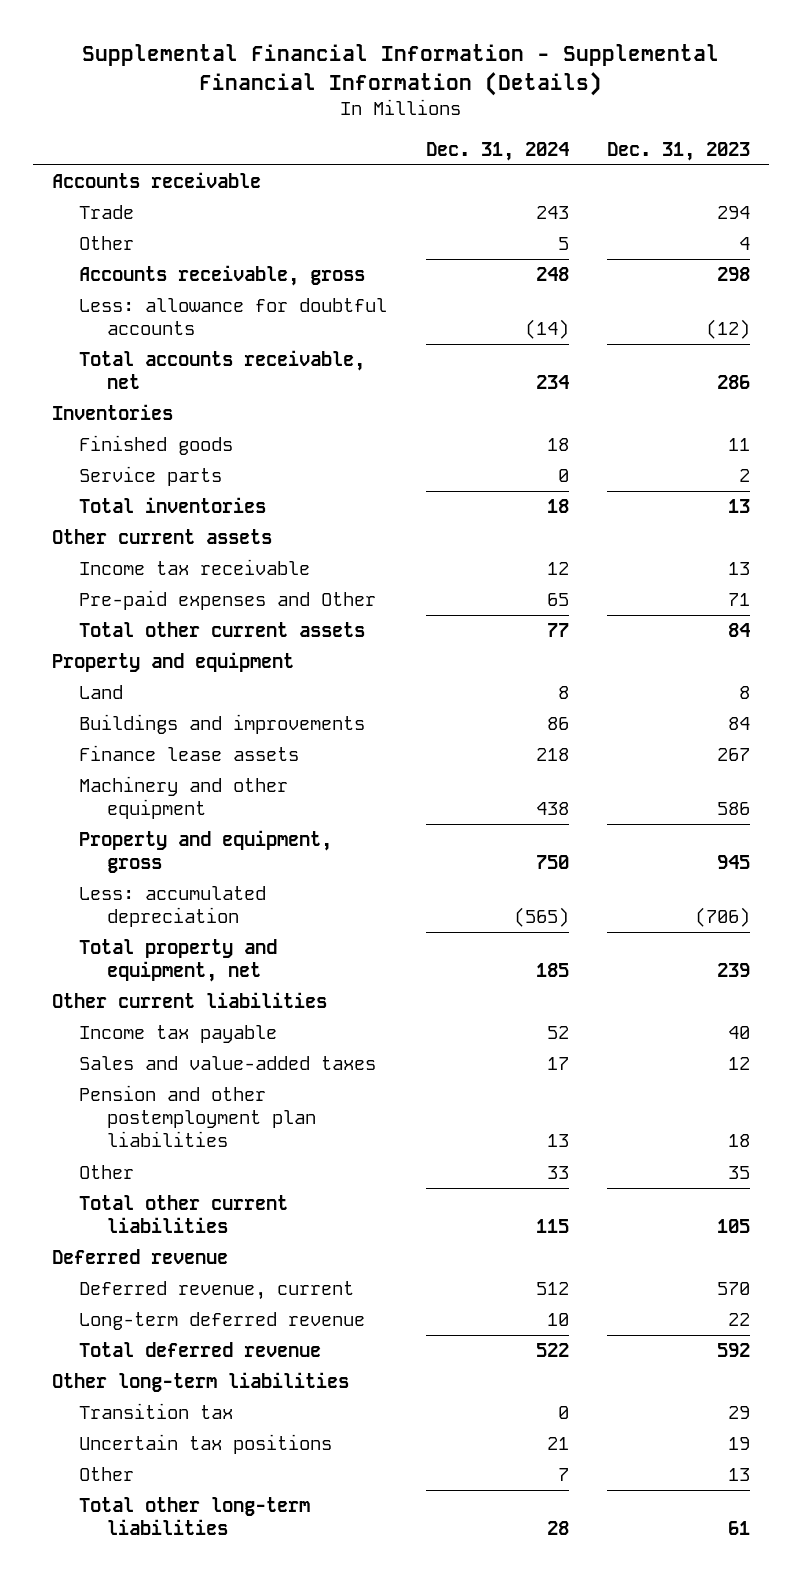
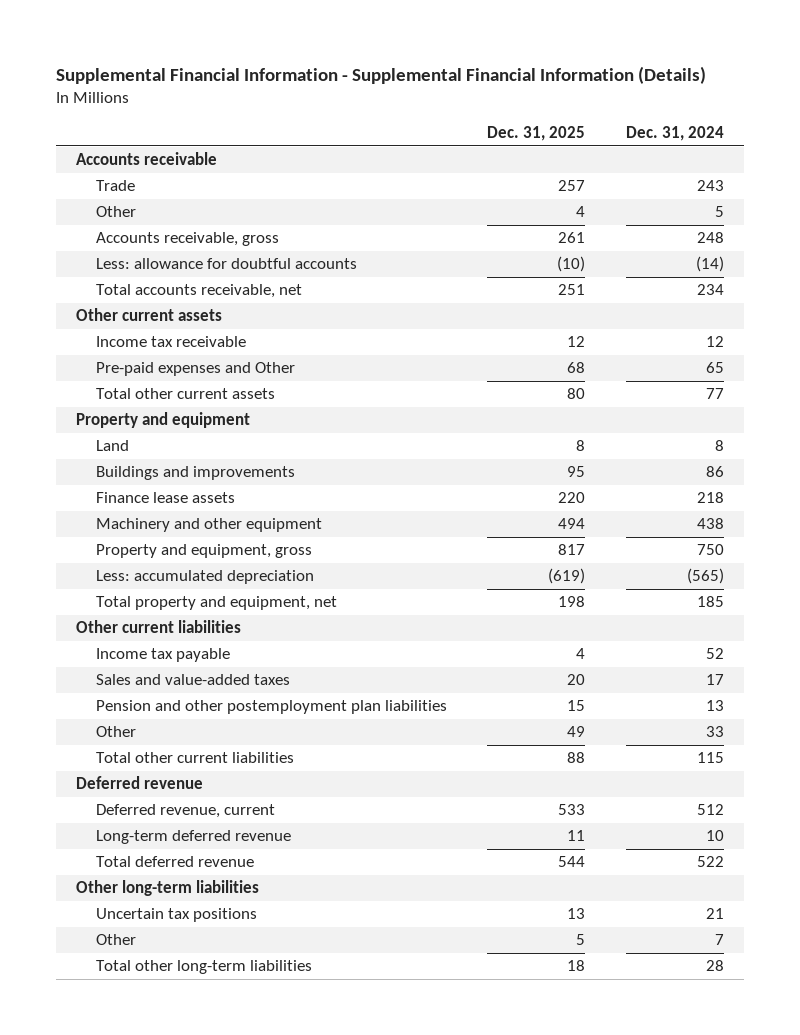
[606,141,750,161] Dec. 31, 2023 -> none
none -> [487,125,586,141] Dec. 31, 2025
[51,404,173,421] Inventories -> none
[79,435,234,456] Finished goods -> none
[79,466,223,487] Service parts -> none
[79,497,267,514] Total inventories -> none
[79,1403,234,1420] Transition tax -> none

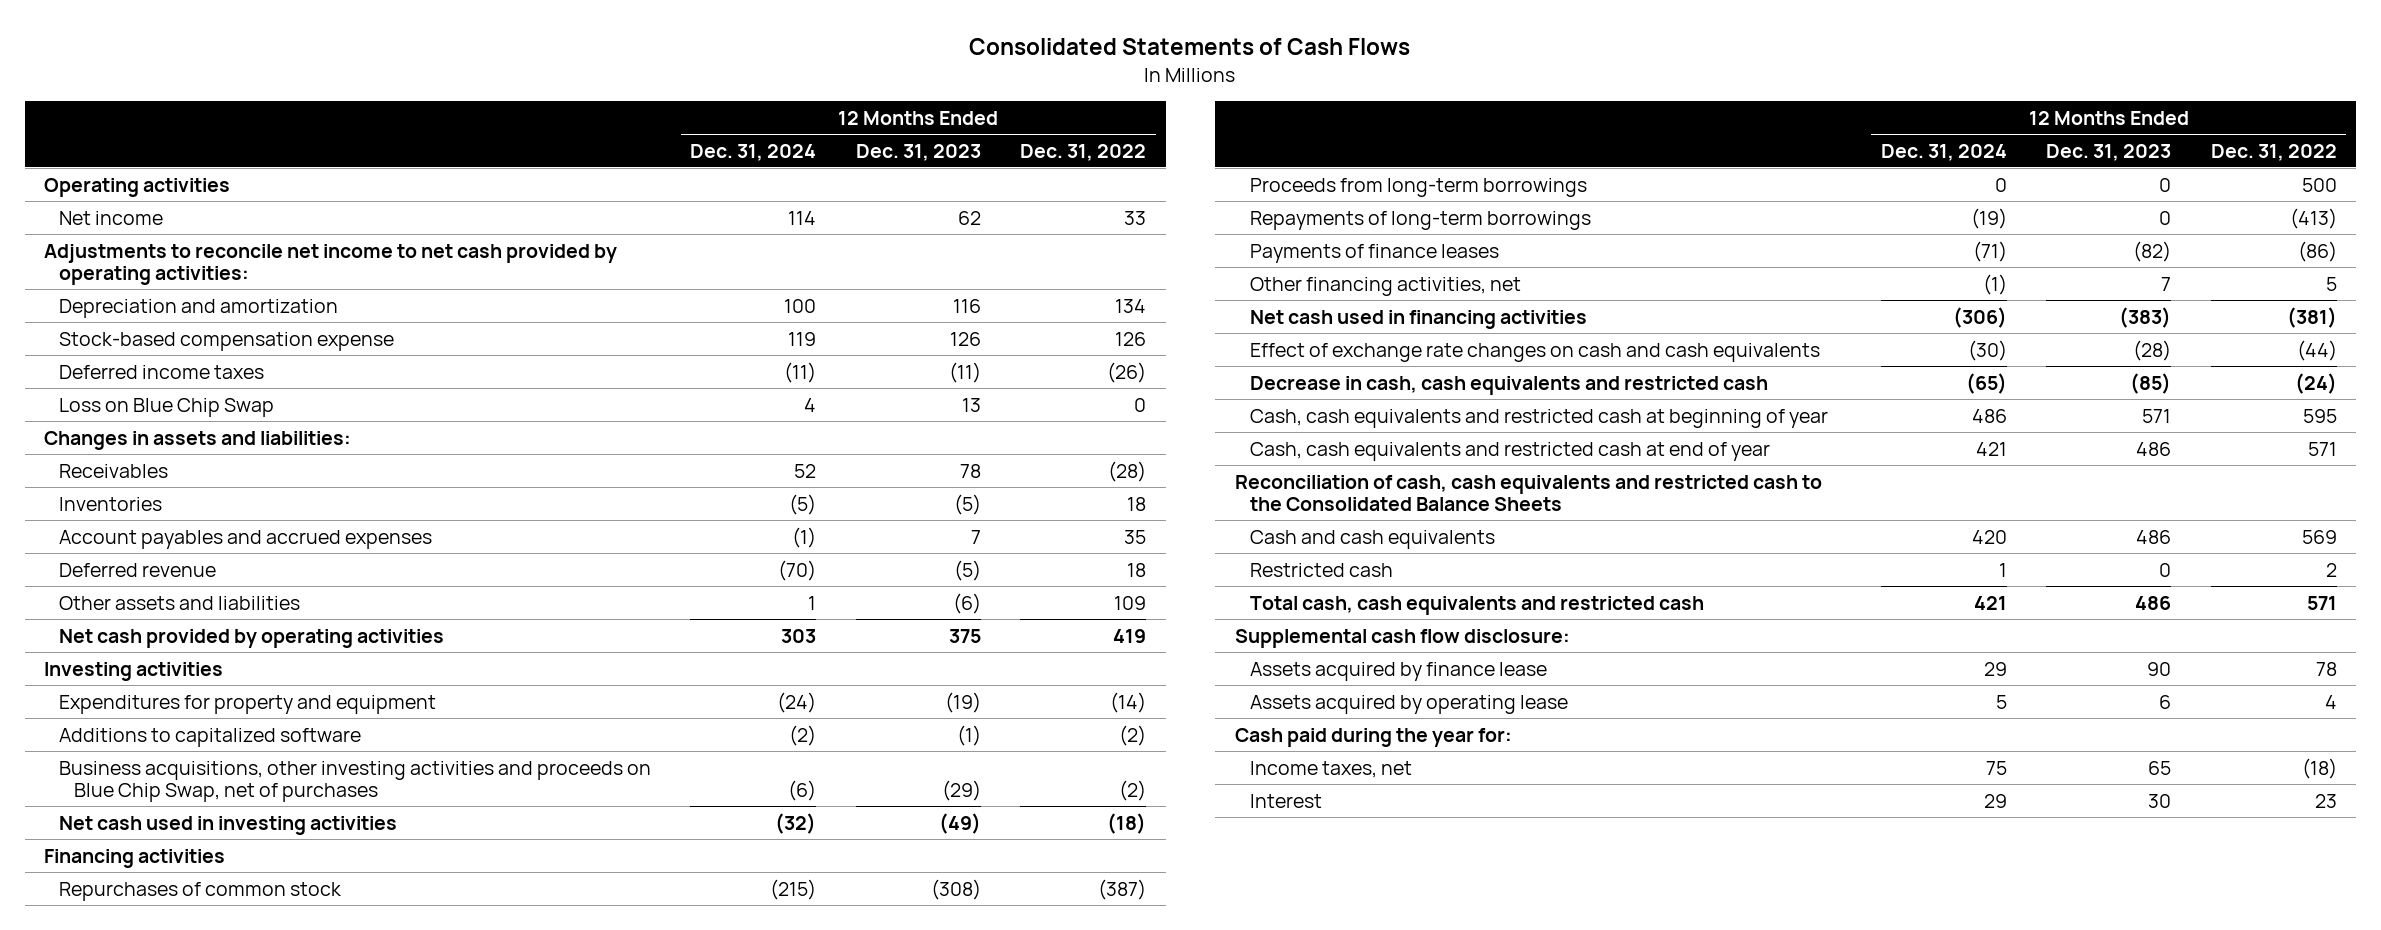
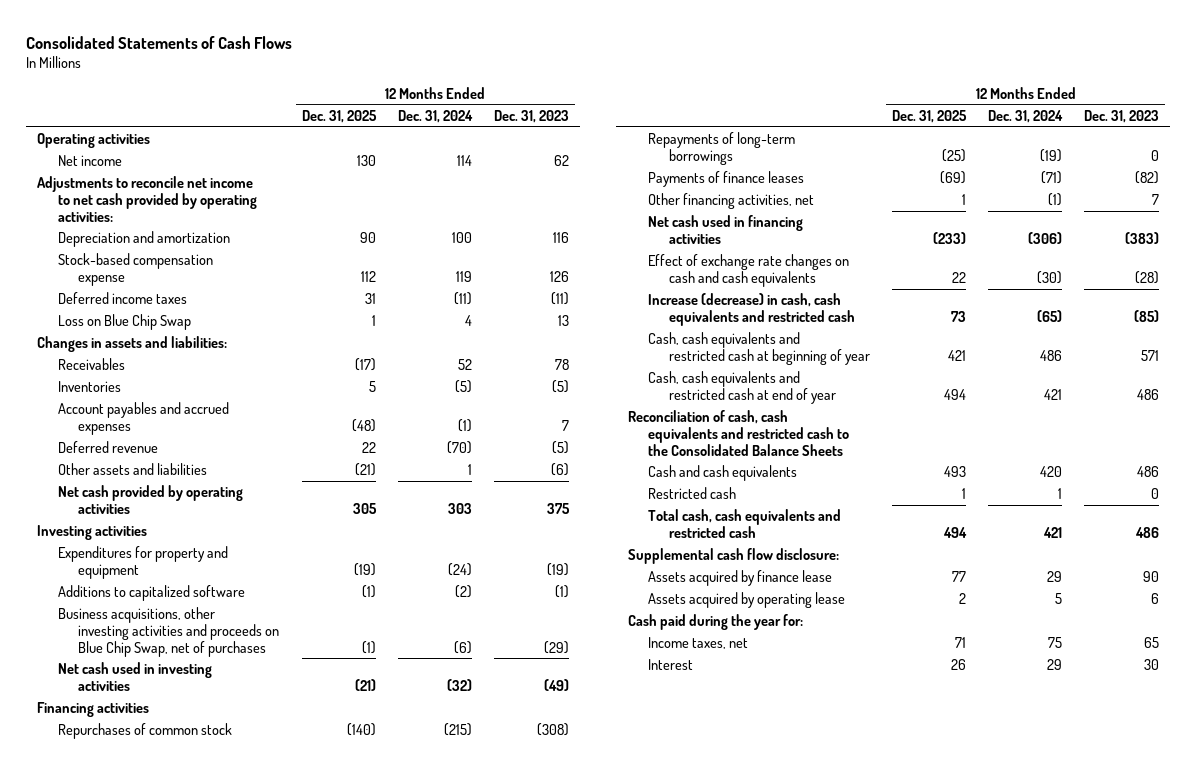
[1020,143,1147,161] Dec. 31, 2022 -> none
none -> [301,109,377,123] Dec. 31, 2025
[1249,177,1587,197] Proceeds from long-term borrowings -> none
[1249,375,1768,395] Decrease in cash, cash equivalents and restricted cash -> [648,293,855,326] Increase (decrease) in cash, cash equivalents and restricted cash

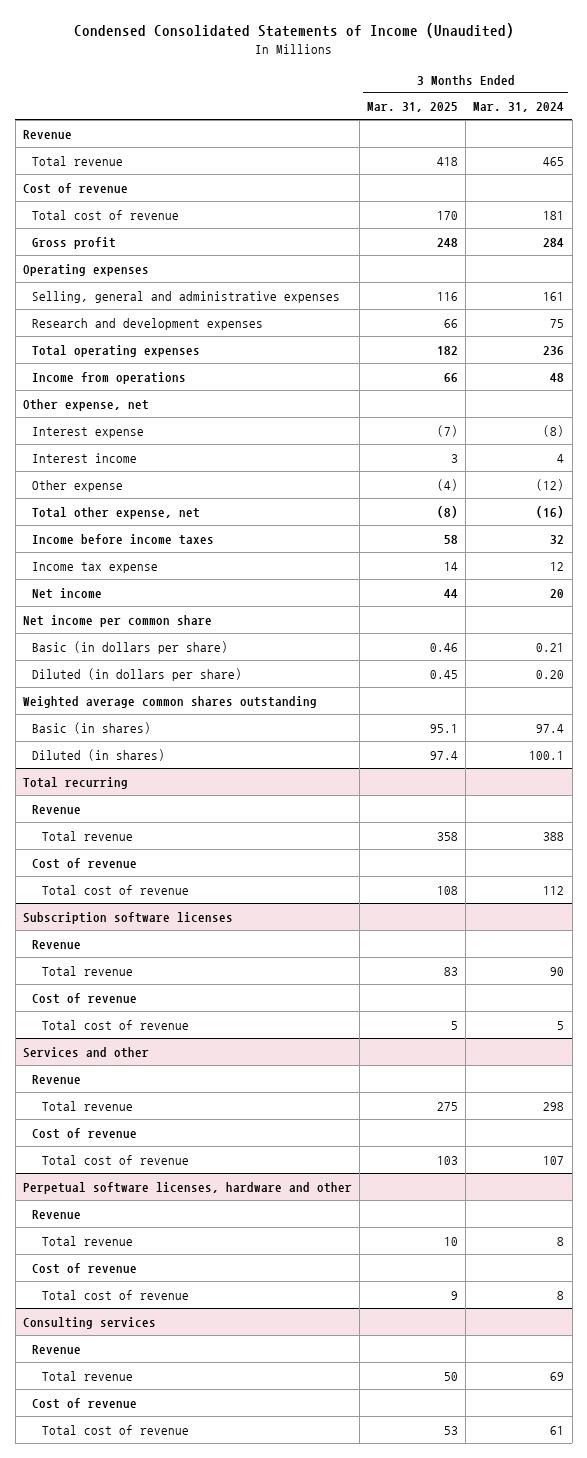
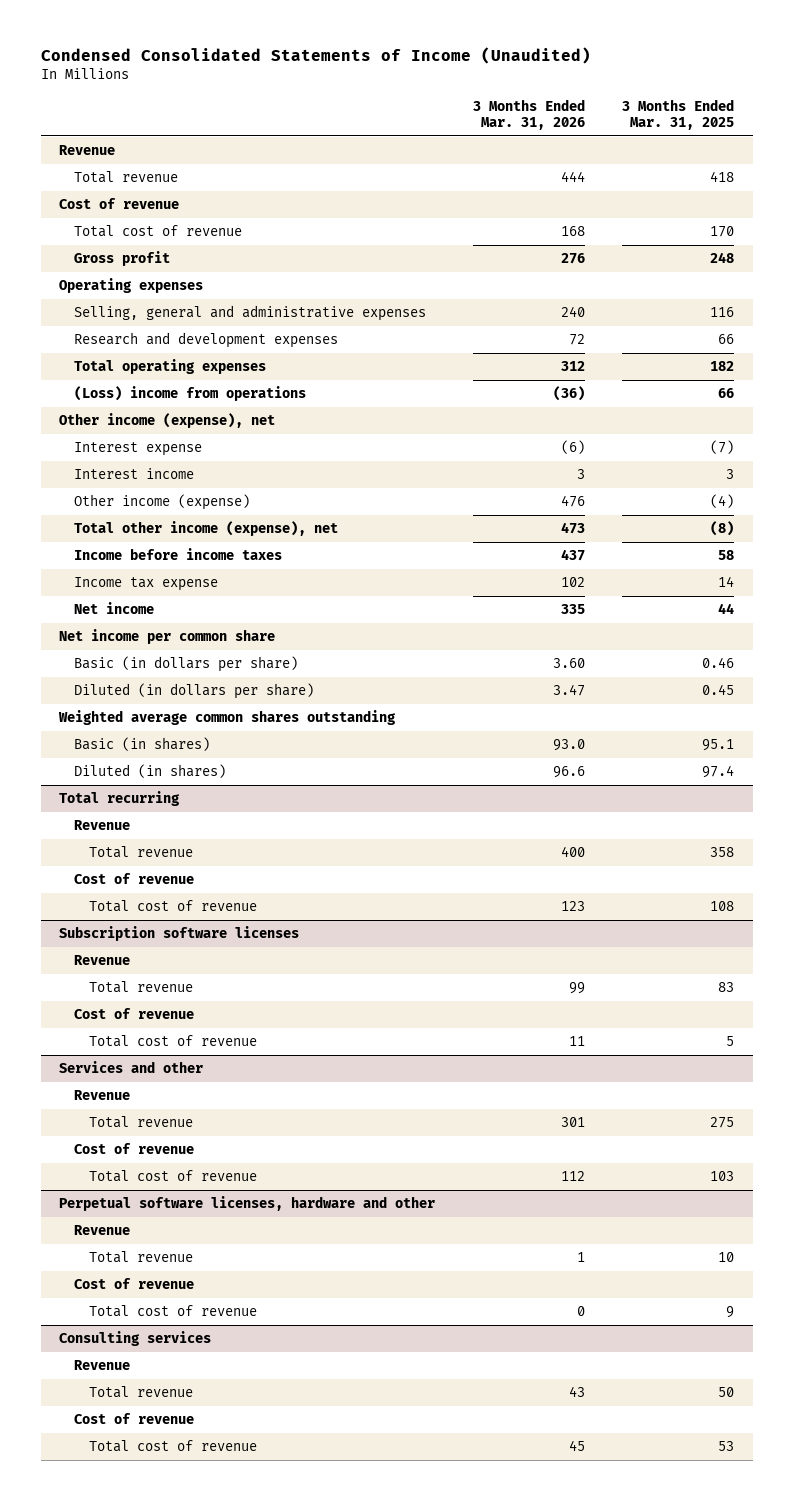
[473,102,565,113] Mar. 31, 2024 -> none
none -> [472,98,585,131] 3 Months Ended Mar. 31, 2026
[32,371,187,384] Income from operations -> [73,386,306,402] (Loss) income from operations
[22,398,149,411] Other expense, net -> [59,413,276,429] Other income (expense), net
[32,479,124,492] Other expense -> [73,494,250,511] Other income (expense)
[32,506,201,519] Total other expense, net -> [73,521,338,537] Total other income (expense), net

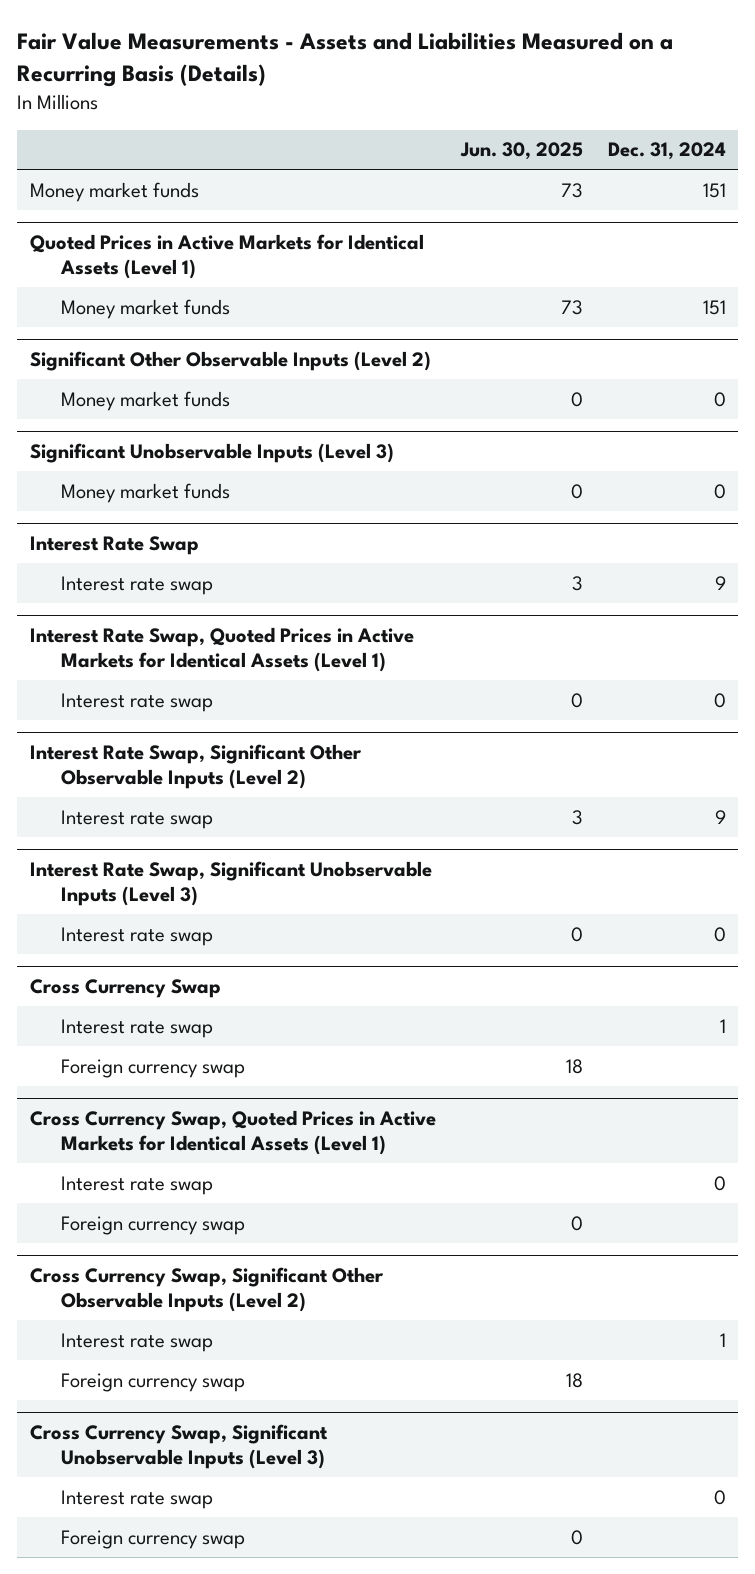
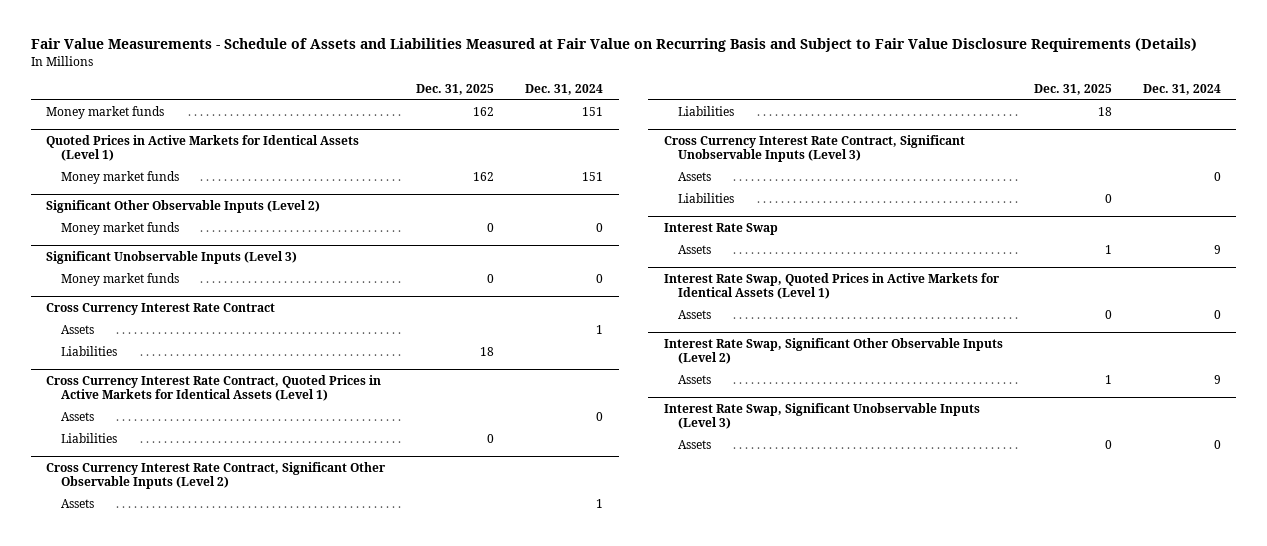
[17,32,674,88] Fair Value Measurements - Assets and Liabilities Measured on a Recurring Basis (Details) -> [30,38,1197,53] Fair Value Measurements - Schedule of Assets and Liabilities Measured at Fair Value on Recurring Basis and Subject to Fair Value Disclosure Requirements (Details)
[459,142,583,161] Jun. 30, 2025 -> none
none -> [416,83,495,95] Dec. 31, 2025
none -> [46,303,276,316] Cross Currency Interest Rate Contract
none -> [60,325,94,335] Assets
none -> [60,346,117,357] Liabilities
none -> [46,375,382,402] Cross Currency Interest Rate Contract, Quoted Prices in Active Markets for Identical Assets (Level 1)
none -> [60,412,94,422] Assets
none -> [60,433,117,444] Liabilities
none -> [46,462,387,490] Cross Currency Interest Rate Contract, Significant Other Observable Inputs (Level 2)
none -> [60,499,94,509] Assets
none -> [678,106,735,117] Liabilities
none -> [663,135,965,163] Cross Currency Interest Rate Contract, Significant Unobservable Inputs (Level 3)
none -> [678,172,712,182] Assets
none -> [678,193,735,204] Liabilities
[60,575,213,595] Interest rate swap -> [678,245,712,255] Assets
[60,692,213,712] Interest rate swap -> [678,310,712,320] Assets
[60,809,213,829] Interest rate swap -> [678,375,712,385] Assets
[29,979,221,999] Cross Currency Swap -> none
[60,1018,213,1038] Interest rate swap -> none
[60,1058,245,1078] Foreign currency swap -> none
[29,1110,436,1156] Cross Currency Swap, Quoted Prices in Active Markets for Identical Assets (Level 1) -> none
[60,1175,213,1195] Interest rate swap -> none
[60,1215,245,1235] Foreign currency swap -> none
[29,1267,384,1313] Cross Currency Swap, Significant Other Observable Inputs (Level 2) -> none
[60,1332,213,1352] Interest rate swap -> none
[60,1372,245,1392] Foreign currency swap -> none
[29,1424,328,1470] Cross Currency Swap, Significant Unobservable Inputs (Level 3) -> none
[60,1489,213,1509] Interest rate swap -> none
[60,1529,245,1549] Foreign currency swap -> none
[60,926,213,946] Interest rate swap -> [678,440,712,450] Assets

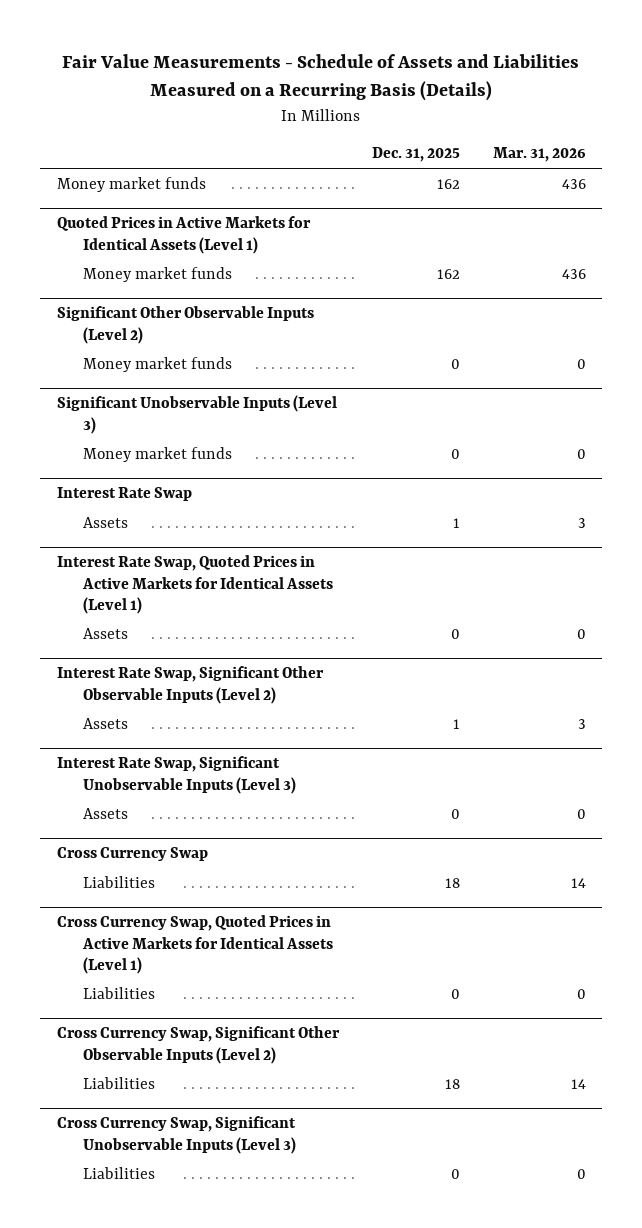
[30,38,1197,53] Fair Value Measurements - Schedule of Assets and Liabilities Measured at Fair Value on Recurring Basis and Subject to Fair Value Disclosure Requirements (Details) -> [62,54,580,102] Fair Value Measurements - Schedule of Assets and Liabilities Measured on a Recurring Basis (Details)
[525,83,604,95] Dec. 31, 2024 -> none
none -> [492,147,586,163] Mar. 31, 2026
[46,303,276,316] Cross Currency Interest Rate Contract -> none
[60,325,94,335] Assets -> none
[60,346,117,357] Liabilities -> none
[46,375,382,402] Cross Currency Interest Rate Contract, Quoted Prices in Active Markets for Identical Assets (Level 1) -> none
[60,412,94,422] Assets -> none
[60,433,117,444] Liabilities -> none
[46,462,387,490] Cross Currency Interest Rate Contract, Significant Other Observable Inputs (Level 2) -> none
[60,499,94,509] Assets -> none
[678,106,735,117] Liabilities -> none
[663,135,965,163] Cross Currency Interest Rate Contract, Significant Unobservable Inputs (Level 3) -> none
[678,172,712,182] Assets -> none
[678,193,735,204] Liabilities -> none
none -> [56,847,208,862] Cross Currency Swap
none -> [82,875,155,888] Liabilities
none -> [56,915,333,974] Cross Currency Swap, Quoted Prices in Active Markets for Identical Assets (Level 1)
none -> [82,986,155,999] Liabilities
none -> [56,1026,340,1064] Cross Currency Swap, Significant Other Observable Inputs (Level 2)
none -> [82,1076,155,1089] Liabilities
none -> [56,1116,296,1154] Cross Currency Swap, Significant Unobservable Inputs (Level 3)
none -> [82,1166,155,1179] Liabilities

